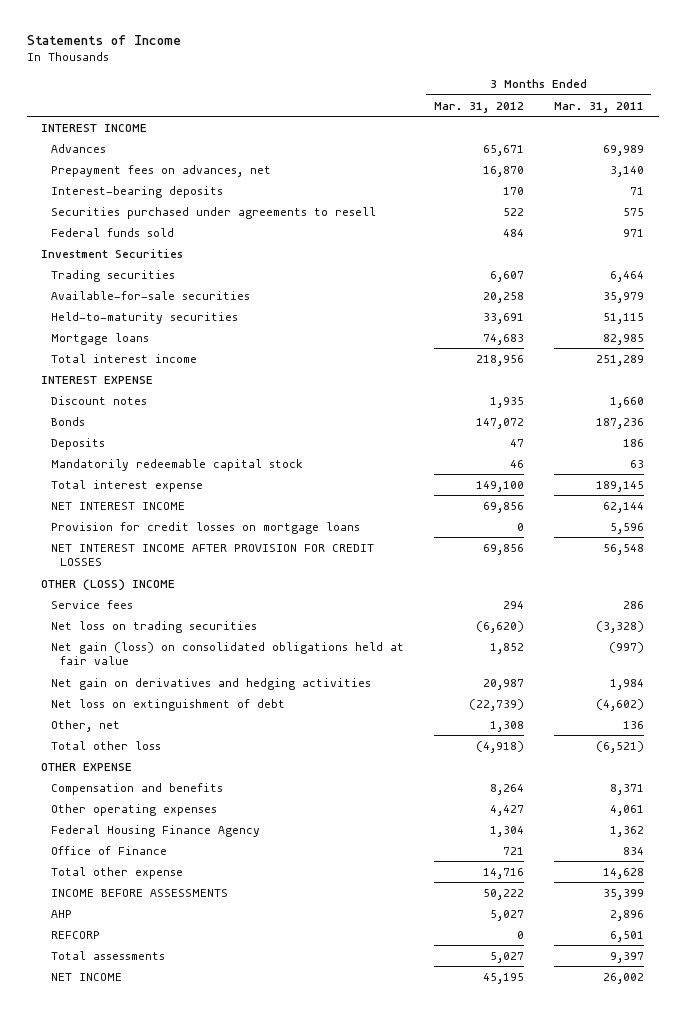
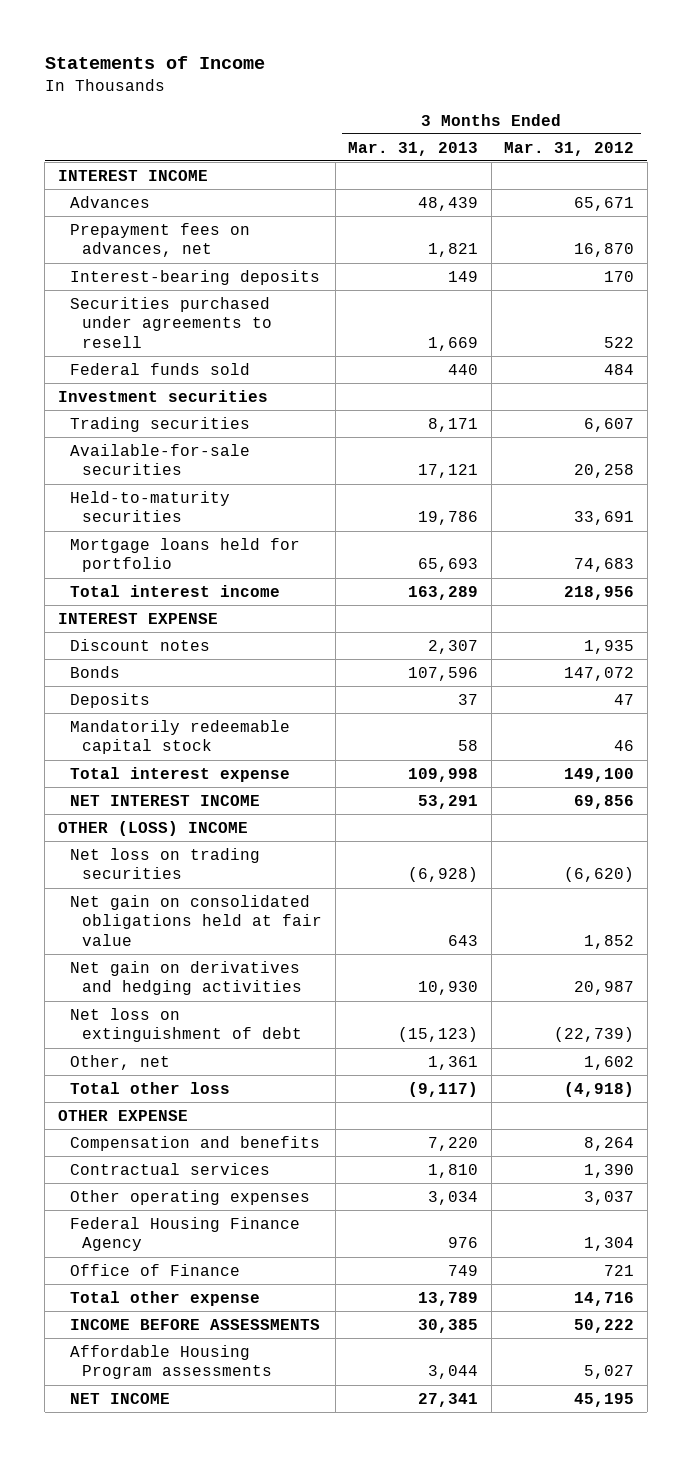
[553,101,644,113] Mar. 31, 2011 -> none
none -> [348,141,479,156] Mar. 31, 2013
[41,248,184,258] Investment Securities -> [57,389,268,402] Investment securities
[50,332,149,345] Mortgage loans -> [70,537,301,573] Mortgage loans held for portfolio
[50,521,360,534] Provision for credit losses on mortgage loans -> none
[50,543,374,567] NET INTEREST INCOME AFTER PROVISION FOR CREDIT LOSSES -> none
[50,599,133,609] Service fees -> none
[50,641,404,666] Net gain (loss) on consolidated obligations held at fair value -> [70,894,323,947] Net gain on consolidated obligations held at fair value
[489,720,524,732] 1,308 -> [584,1055,635,1070] 1,602
none -> [70,1162,271,1175] Contractual services
[489,804,524,816] 4,427 -> [584,1190,635,1205] 3,037
[50,930,100,939] REFCORP -> none
[50,950,165,960] Total assessments -> none
[50,909,72,918] AHP -> [70,1344,273,1380] Affordable Housing Program assessments

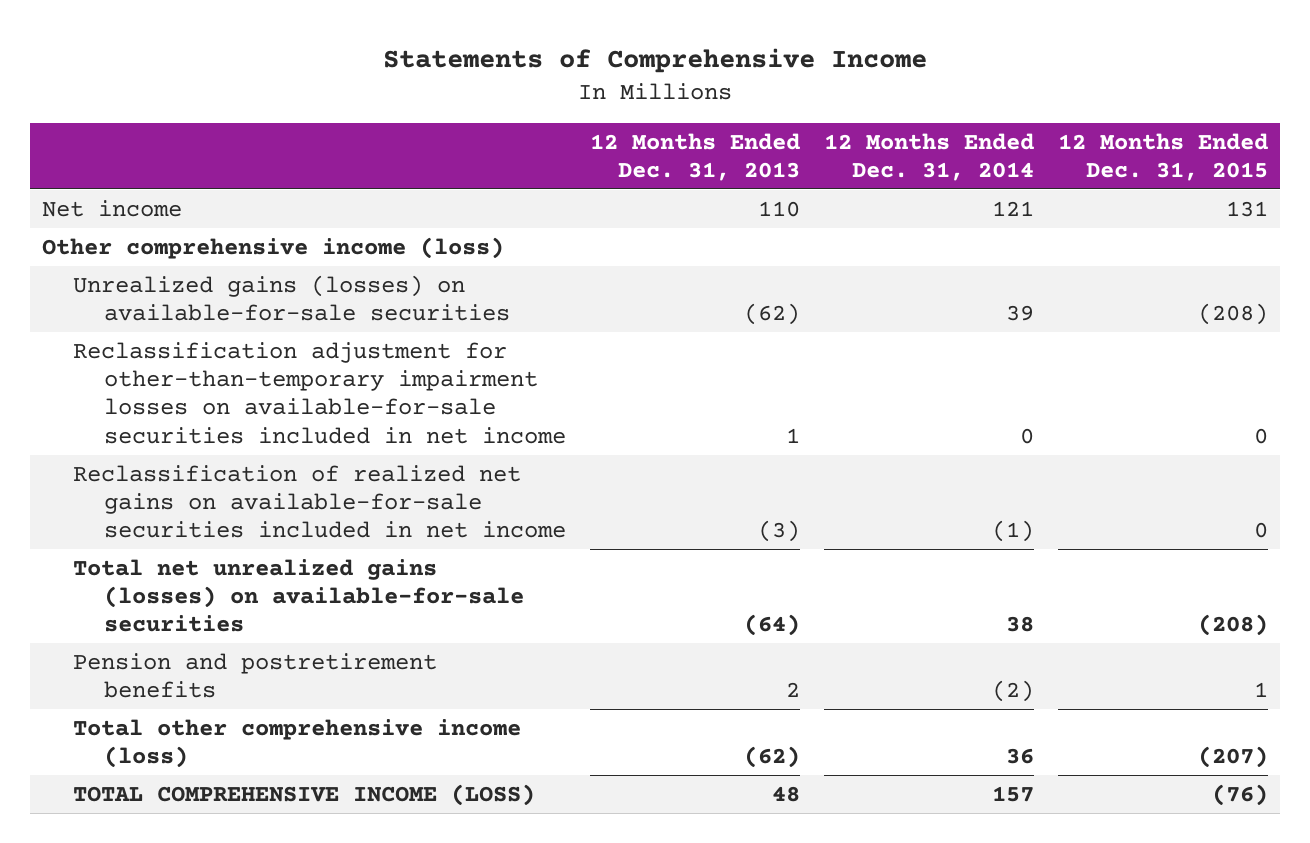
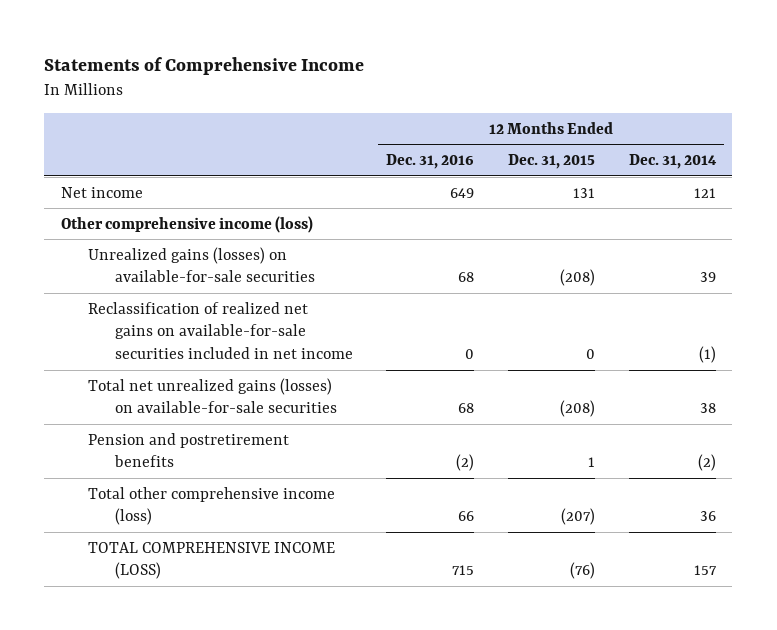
[590,132,801,181] 12 Months Ended Dec. 31, 2013 -> none
none -> [386,154,475,170] Dec. 31, 2016
[72,341,567,444] Reclassification adjustment for other-than-temporary impairment losses on available-for-sale securities included in net income -> none

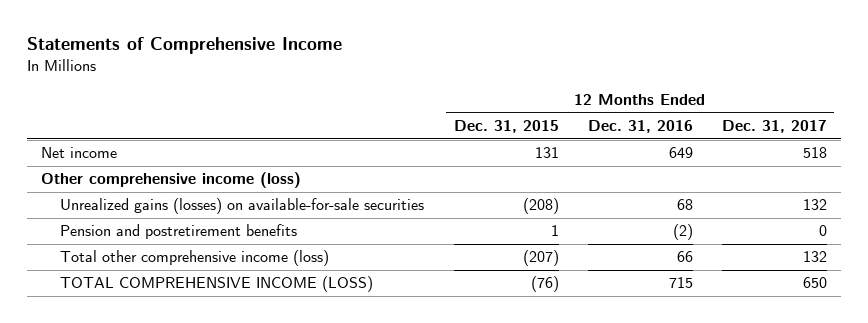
[628,154,717,170] Dec. 31, 2014 -> none
none -> [721,120,827,134] Dec. 31, 2017
[87,301,353,360] Reclassification of realized net gains on available-for-sale securities included in net income -> none
[87,377,337,414] Total net unrealized gains (losses) on available-for-sale securities -> none

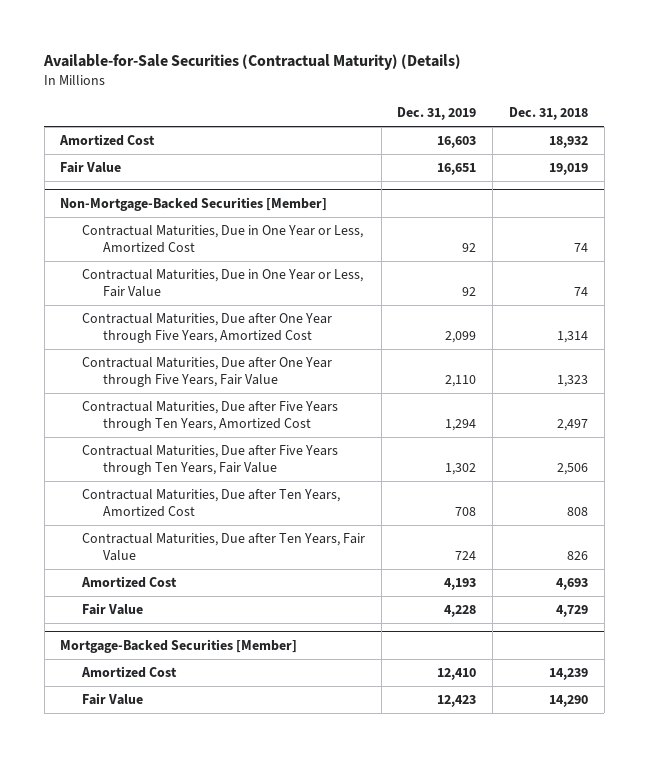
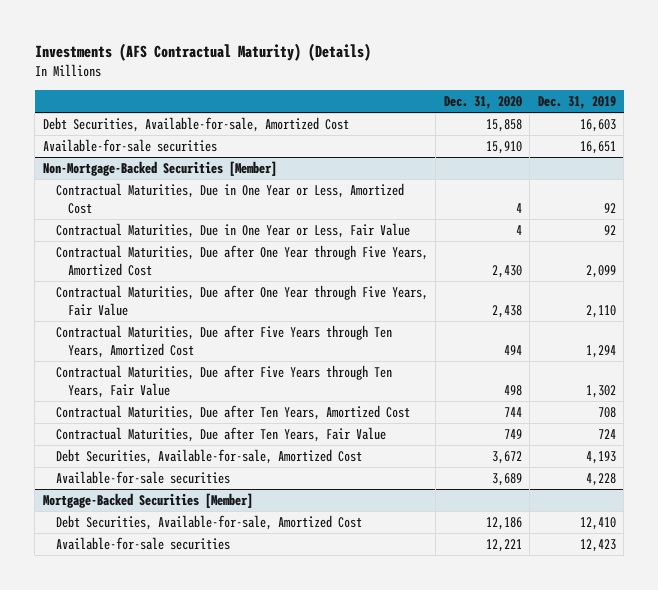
[43,53,462,70] Available-for-Sale Securities (Contractual Maturity) (Details) -> [34,42,371,61] Investments (AFS Contractual Maturity) (Details)
[508,107,588,121] Dec. 31, 2018 -> none
none -> [443,95,522,109] Dec. 31, 2020
[59,134,156,147] Amortized Cost -> [42,117,349,133] Debt Securities, Available-for-sale, Amortized Cost
[60,161,122,174] Fair Value -> [42,139,217,153] Available-for-sale securities
[80,576,177,589] Amortized Cost -> [55,449,362,465] Debt Securities, Available-for-sale, Amortized Cost
[81,603,143,616] Fair Value -> [55,471,230,485] Available-for-sale securities
[80,666,177,679] Amortized Cost -> [55,515,362,531] Debt Securities, Available-for-sale, Amortized Cost
[81,693,143,706] Fair Value -> [55,537,230,551] Available-for-sale securities

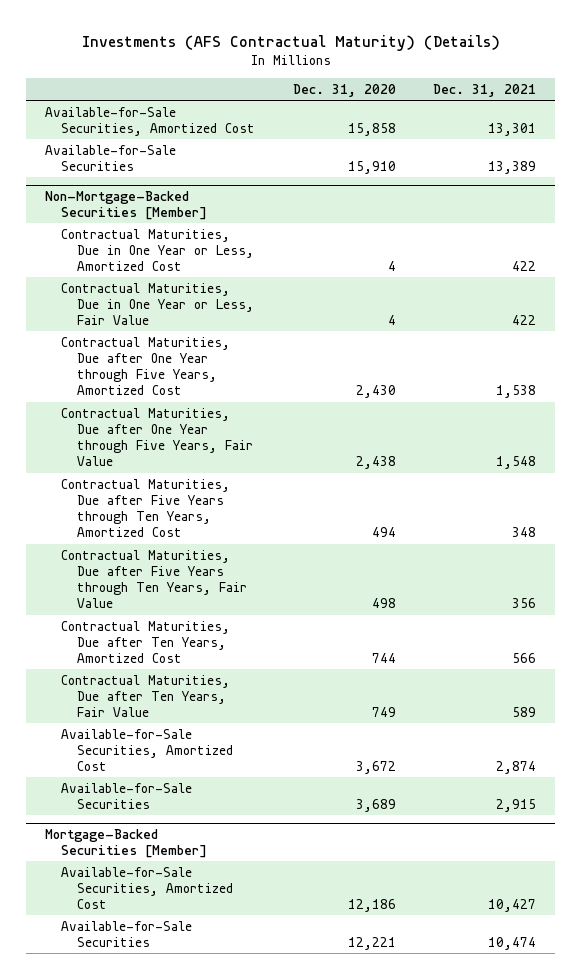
[537,95,616,109] Dec. 31, 2019 -> none
none -> [432,83,536,97] Dec. 31, 2021
[42,117,349,133] Debt Securities, Available-for-sale, Amortized Cost -> [45,106,256,136] Available-for-Sale Securities, Amortized Cost
[42,139,217,153] Available-for-sale securities -> [45,144,177,171] Available-for-Sale Securities
[55,449,362,465] Debt Securities, Available-for-sale, Amortized Cost -> [61,728,234,772] Available-for-Sale Securities, Amortized Cost
[55,471,230,485] Available-for-sale securities -> [61,782,193,809] Available-for-Sale Securities
[55,515,362,531] Debt Securities, Available-for-sale, Amortized Cost -> [61,866,234,910] Available-for-Sale Securities, Amortized Cost
[55,537,230,551] Available-for-sale securities -> [61,920,193,947] Available-for-Sale Securities

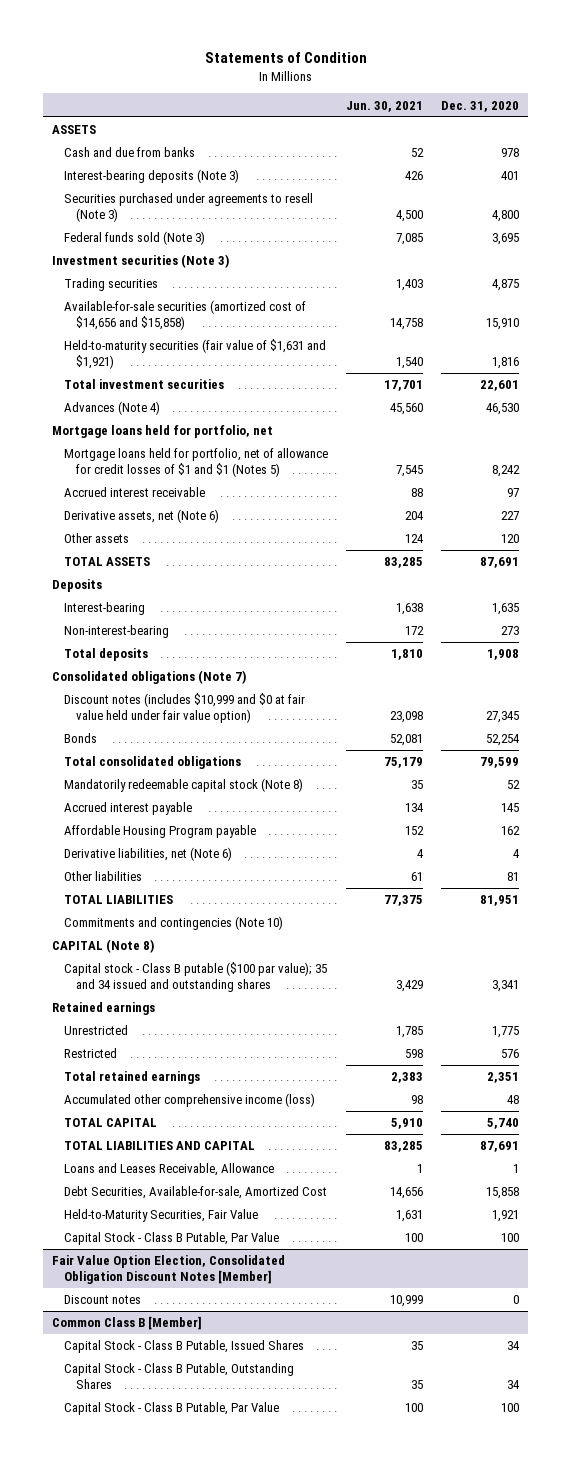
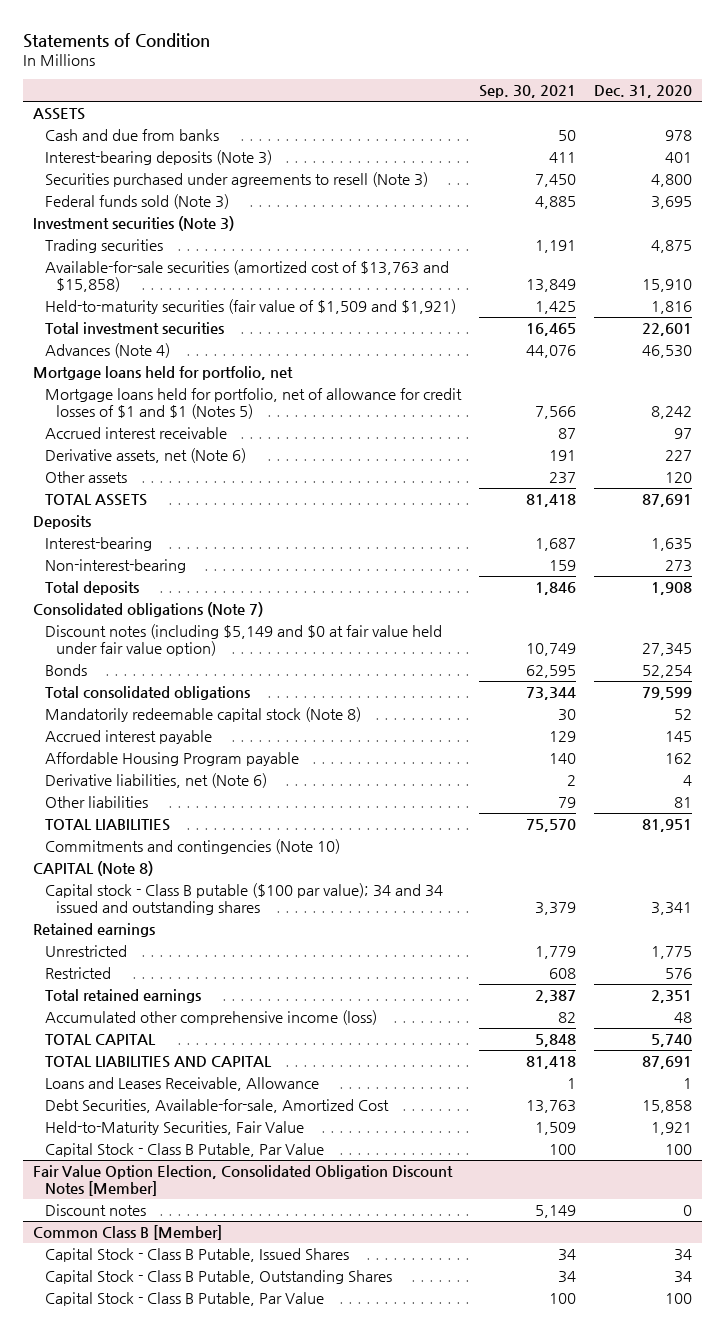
[346,100,424,112] Jun. 30, 2021 -> none
none -> [478,85,576,99] Sep. 30, 2021
[64,300,307,331] Available-for-sale securities (amortized cost of $14,656 and $15,858) -> [44,260,449,293] Available-for-sale securities (amortized cost of $13,763 and $15,858)
[64,339,327,370] Held-to-maturity securities (fair value of $1,631 and $1,921) -> [44,299,456,315] Held-to-maturity securities (fair value of $1,509 and $1,921)
[64,693,306,724] Discount notes (includes $10,999 and $0 at fair value held under fair value option) -> [44,624,442,657] Discount notes (including $5,149 and $0 at fair value held under fair value option)
[64,962,328,993] Capital stock - Class B putable ($100 par value); 35 and 34 issued and outstanding shares -> [44,883,443,916] Capital stock - Class B putable ($100 par value); 34 and 34 issued and outstanding shares

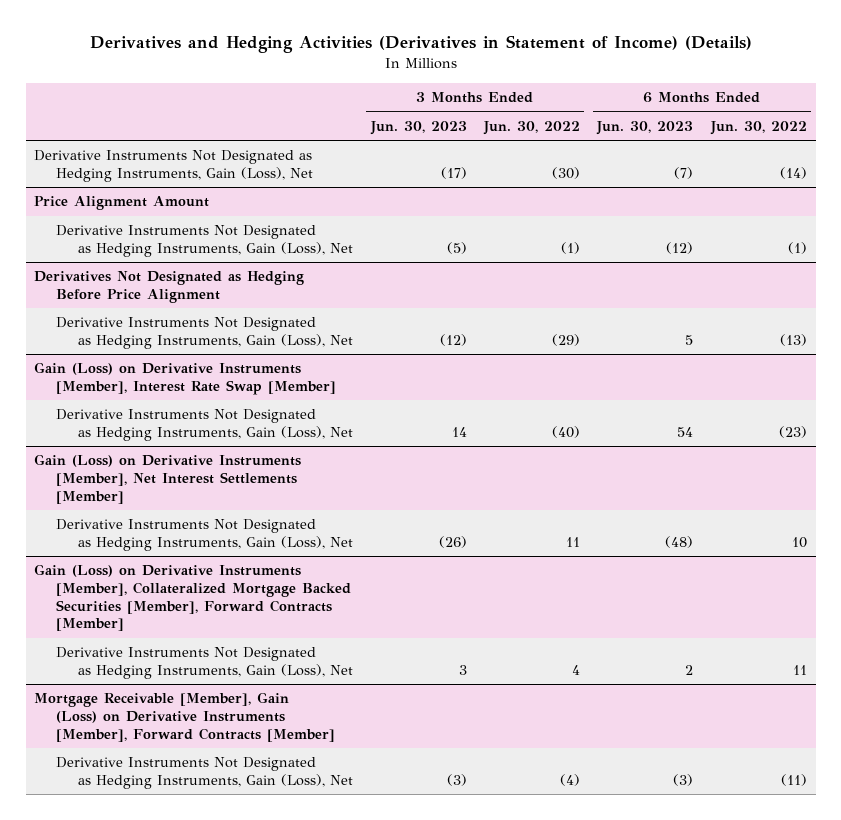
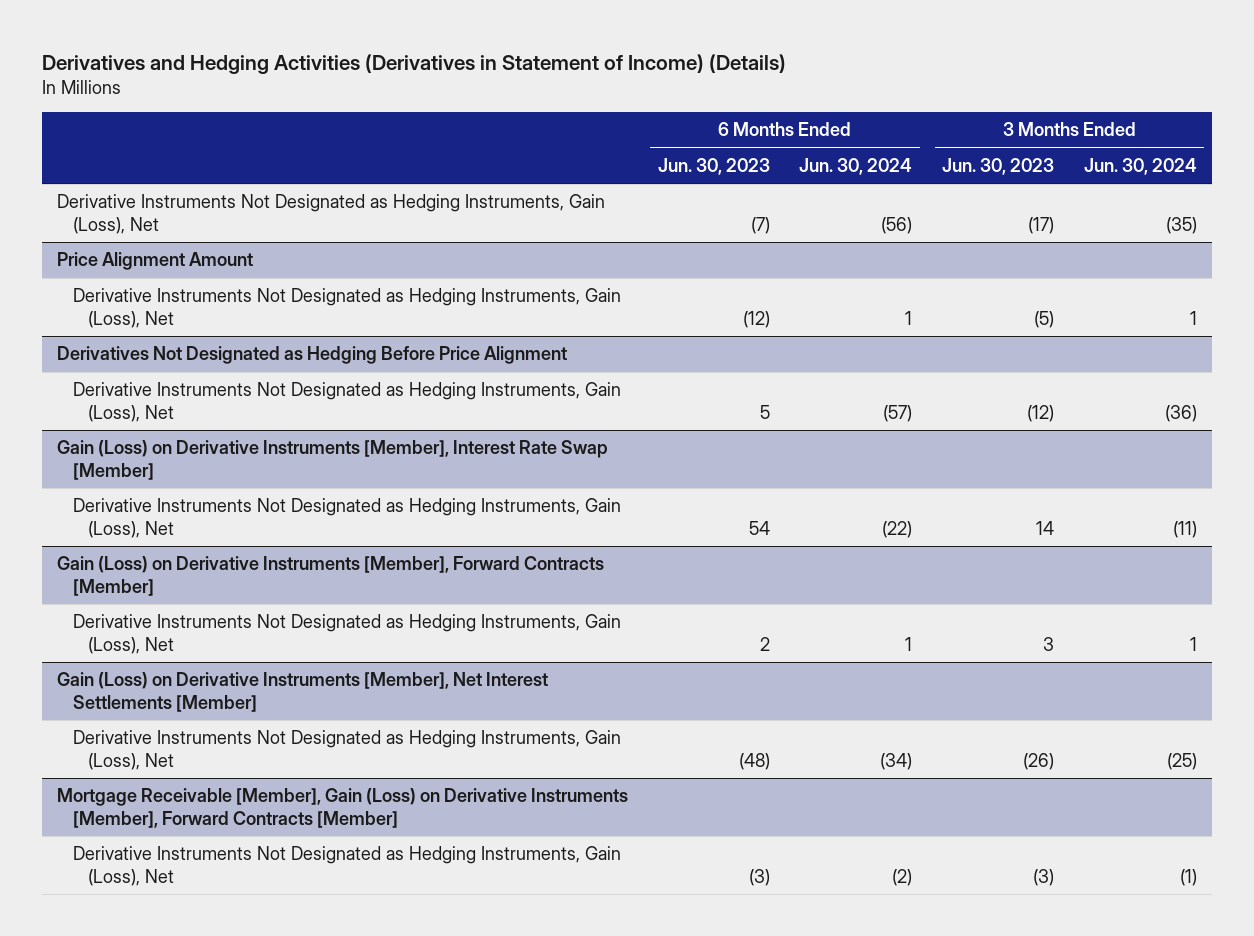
[483,120,581,135] Jun. 30, 2022 -> none
[709,120,807,135] Jun. 30, 2022 -> none
none -> [799,157,913,175] Jun. 30, 2024
none -> [1084,157,1198,175] Jun. 30, 2024
none -> [56,556,604,596] Gain (Loss) on Derivative Instruments [Member], Forward Contracts [Member]
none -> [72,614,621,654] Derivative Instruments Not Designated as Hedging Instruments, Gain (Loss), Net
[34,564,352,632] Gain (Loss) on Derivative Instruments [Member], Collateralized Mortgage Backed Securities [Member], Forward Contracts [Member] -> none
[56,647,354,680] Derivative Instruments Not Designated as Hedging Instruments, Gain (Loss), Net -> none

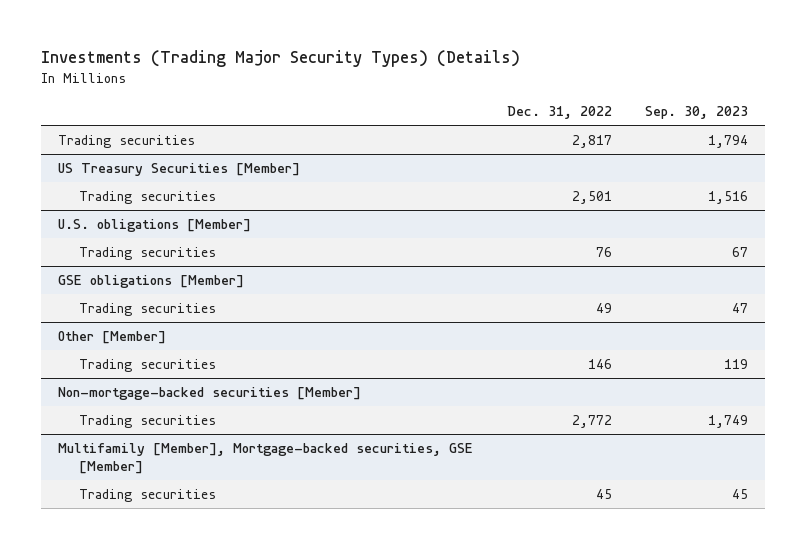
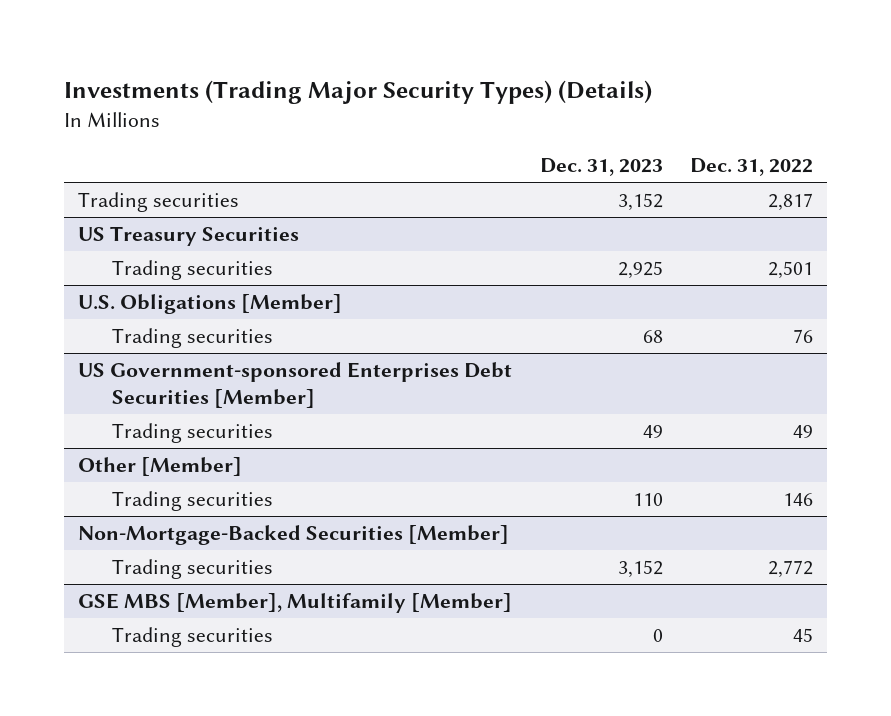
[645,105,749,119] Sep. 30, 2023 -> none
none -> [539,158,663,177] Dec. 31, 2023
[58,163,301,177] US Treasury Securities [Member] -> [78,225,300,246] US Treasury Securities
[58,219,252,233] U.S. obligations [Member] -> [78,293,343,314] U.S. Obligations [Member]
[58,275,245,289] GSE obligations [Member] -> [78,361,513,408] US Government-sponsored Enterprises Debt Securities [Member]
[58,387,362,401] Non-mortgage-backed securities [Member] -> [78,524,510,545] Non-Mortgage-Backed Securities [Member]
[58,443,474,474] Multifamily [Member], Mortgage-backed securities, GSE [Member] -> none
none -> [78,592,513,613] GSE MBS [Member], Multifamily [Member]

